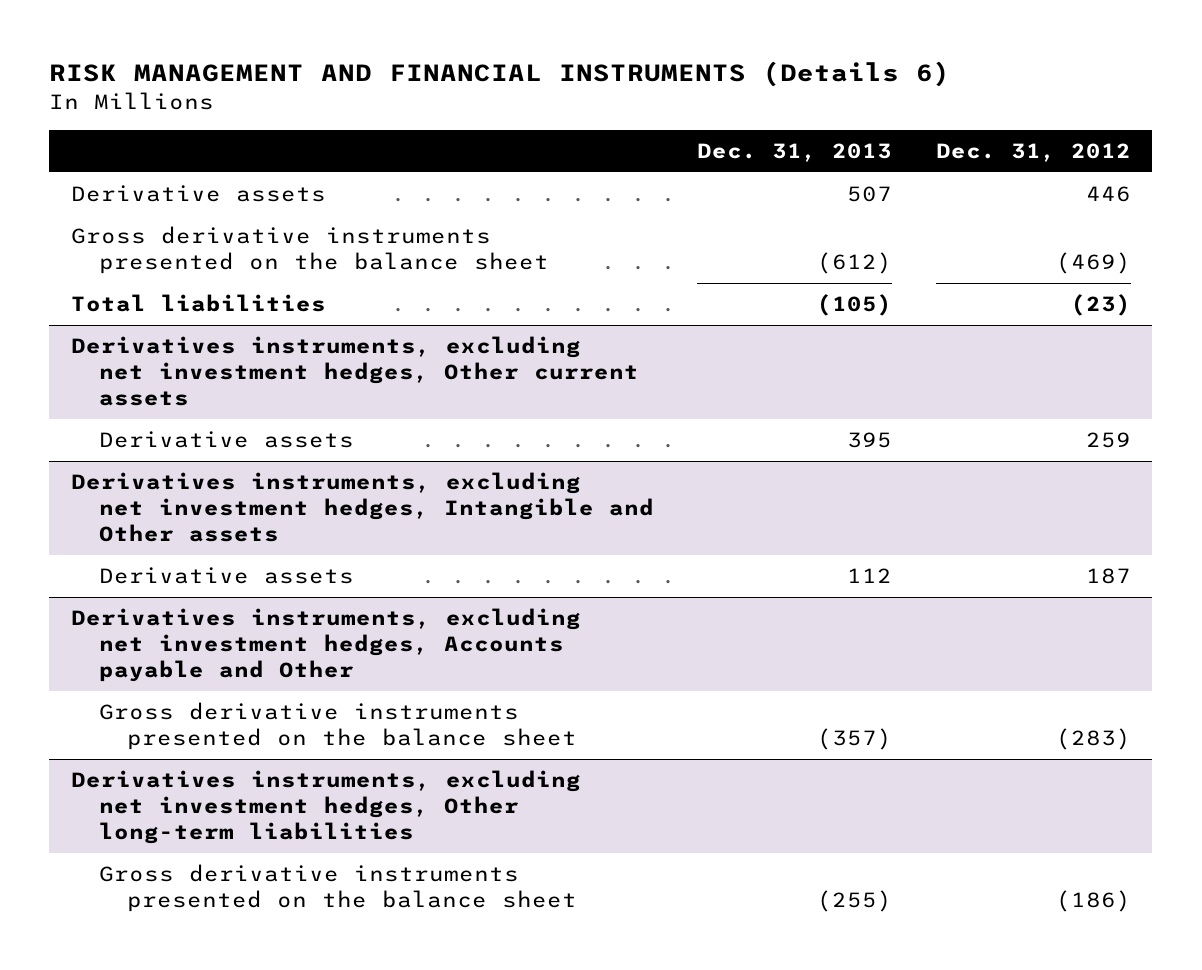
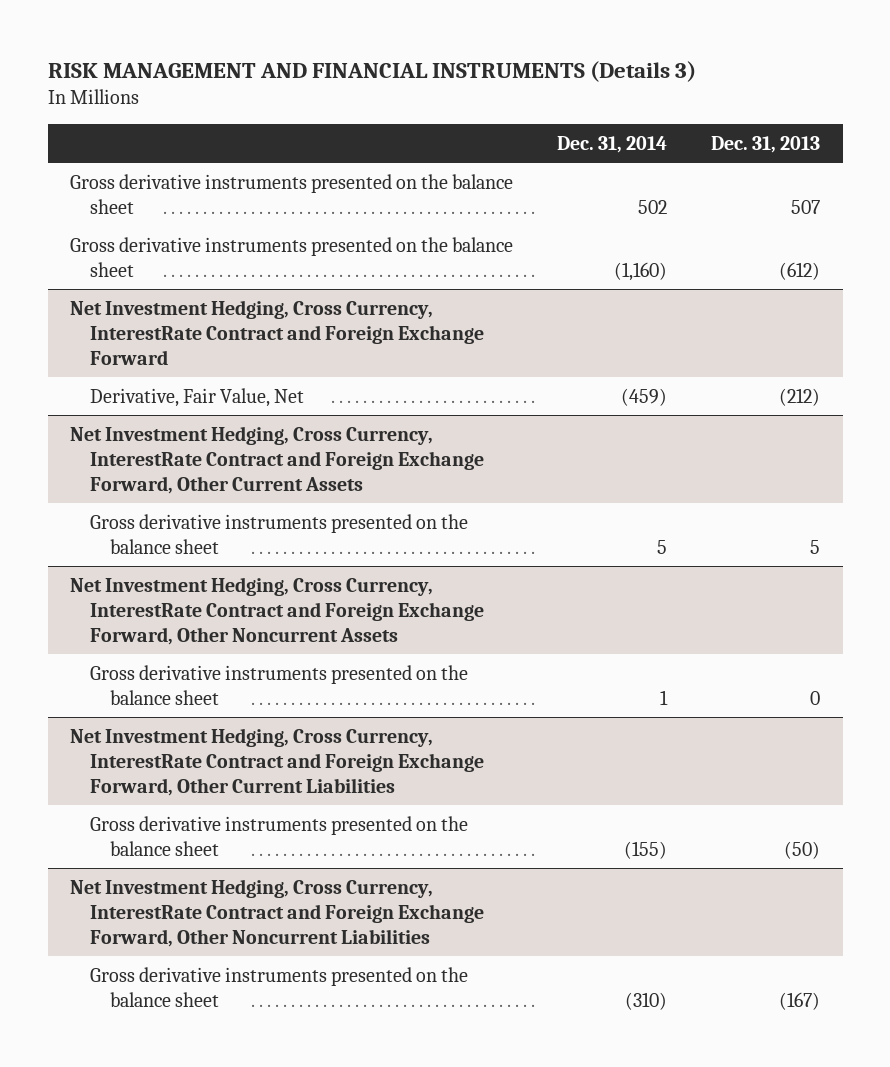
[49,61,951,88] RISK MANAGEMENT AND FINANCIAL INSTRUMENTS (Details 6) -> [47,61,696,83] RISK MANAGEMENT AND FINANCIAL INSTRUMENTS (Details 3)
[935,142,1131,162] Dec. 31, 2012 -> none
none -> [557,135,668,153] Dec. 31, 2014
[70,185,326,203] Derivative assets -> [69,173,513,214] Gross derivative instruments presented on the balance sheet
[70,294,326,313] Total liabilities -> none
[70,336,640,406] Derivatives instruments, excluding net investment hedges, Other current assets -> none
[99,431,355,449] Derivative assets -> none
[70,472,655,542] Derivatives instruments, excluding net investment hedges, Intangible and Other assets -> none
[99,567,355,585] Derivative assets -> none
[70,608,581,682] Derivatives instruments, excluding net investment hedges, Accounts payable and Other -> none
[70,770,581,844] Derivatives instruments, excluding net investment hedges, Other long-term liabilities -> none
none -> [69,299,484,365] Net Investment Hedging, Cross Currency, InterestRate Contract and Foreign Exchange Forward
none -> [89,387,304,407] Derivative, Fair Value, Net
none -> [69,425,484,494] Net Investment Hedging, Cross Currency, InterestRate Contract and Foreign Exchange Forward, Other Current Assets
none -> [89,513,468,554] Gross derivative instruments presented on the balance sheet
none -> [69,576,484,645] Net Investment Hedging, Cross Currency, InterestRate Contract and Foreign Exchange Forward, Other Noncurrent Assets
none -> [89,664,468,705] Gross derivative instruments presented on the balance sheet
none -> [69,727,484,796] Net Investment Hedging, Cross Currency, InterestRate Contract and Foreign Exchange Forward, Other Current Liabilities
[817,728,893,751] (357) -> [784,840,821,859] (50)
none -> [69,878,484,947] Net Investment Hedging, Cross Currency, InterestRate Contract and Foreign Exchange Forward, Other Noncurrent Liabilities
[817,890,893,913] (255) -> [779,991,821,1010] (167)

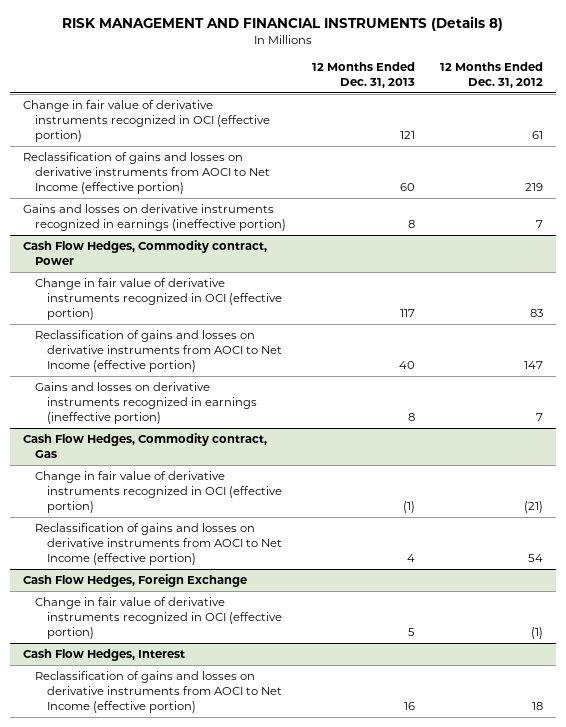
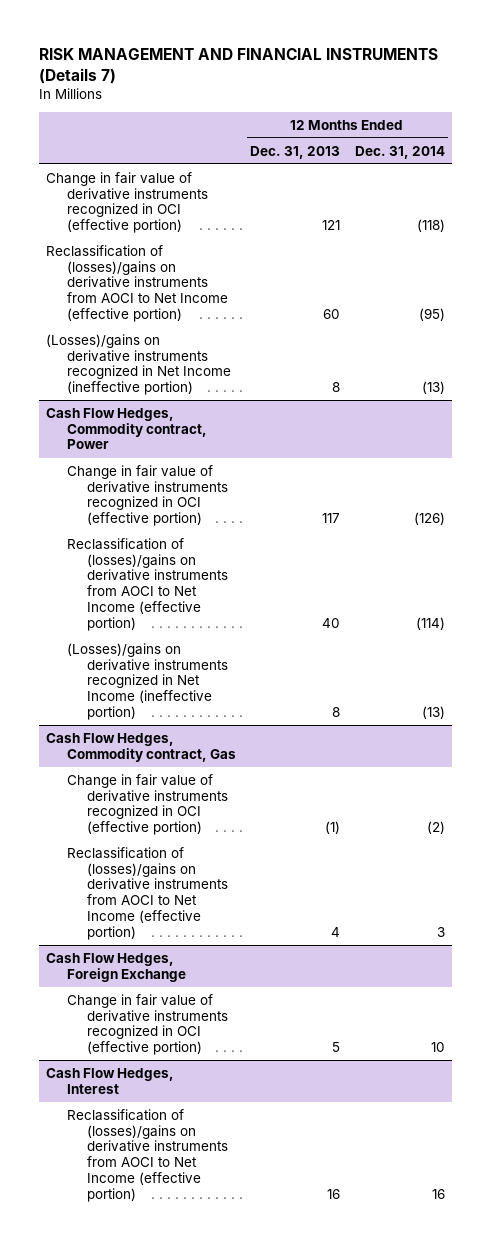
[62,16,504,32] RISK MANAGEMENT AND FINANCIAL INSTRUMENTS (Details 8) -> [39,47,439,84] RISK MANAGEMENT AND FINANCIAL INSTRUMENTS (Details 7)
[440,61,544,88] 12 Months Ended Dec. 31, 2012 -> none
none -> [354,145,445,159] Dec. 31, 2014
[23,152,270,194] Reclassification of gains and losses on derivative instruments from AOCI to Net Income (effective portion) -> [46,244,228,323] Reclassification of (losses)/gains on derivative instruments from AOCI to Net Income (effective portion)
[23,204,286,231] Gains and losses on derivative instruments recognized in earnings (ineffective portion) -> [46,333,231,396] (Losses)/gains on derivative instruments recognized in Net Income (ineffective portion)
[34,330,282,372] Reclassification of gains and losses on derivative instruments from AOCI to Net Income (effective portion) -> [66,537,228,632] Reclassification of (losses)/gains on derivative instruments from AOCI to Net Income (effective portion)
[34,382,257,424] Gains and losses on derivative instruments recognized in earnings (ineffective portion) -> [66,642,228,721] (Losses)/gains on derivative instruments recognized in Net Income (ineffective portion)
[34,523,282,565] Reclassification of gains and losses on derivative instruments from AOCI to Net Income (effective portion) -> [66,846,228,941] Reclassification of (losses)/gains on derivative instruments from AOCI to Net Income (effective portion)
[34,671,282,713] Reclassification of gains and losses on derivative instruments from AOCI to Net Income (effective portion) -> [66,1108,228,1203] Reclassification of (losses)/gains on derivative instruments from AOCI to Net Income (effective portion)

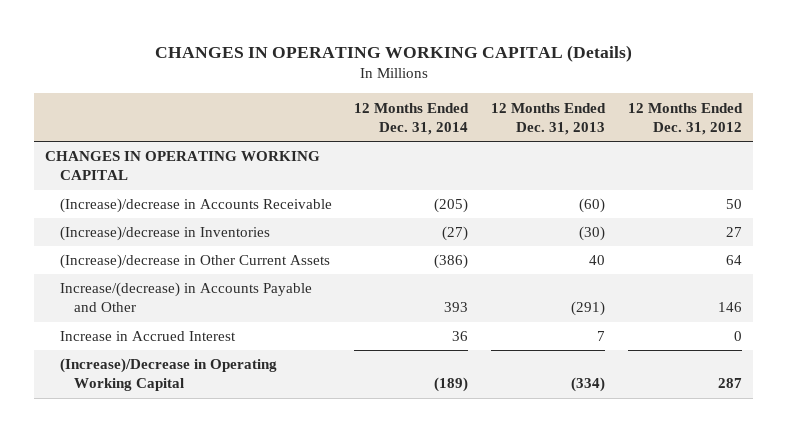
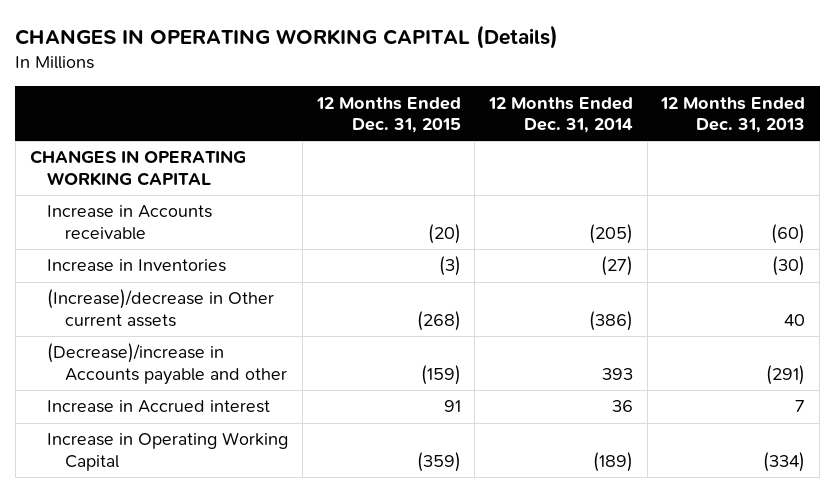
[627,102,743,135] 12 Months Ended Dec. 31, 2012 -> none
none -> [315,96,461,134] 12 Months Ended Dec. 31, 2015
[59,198,332,214] (Increase)/decrease in Accounts Receivable -> [47,205,213,241] Increase in Accounts receivable
[59,226,270,242] (Increase)/decrease in Inventories -> [47,259,227,273] Increase in Inventories
[59,254,330,270] (Increase)/decrease in Other Current Assets -> [47,289,275,328] (Increase)/decrease in Other current assets
[59,282,312,313] Increase/(decrease) in Accounts Payable and Other -> [47,343,288,386] (Decrease)/increase in Accounts payable and other
[59,331,236,342] Increase in Accrued Interest -> [47,400,271,414] Increase in Accrued interest
[59,358,277,392] (Increase)/Decrease in Operating Working Capital -> [47,432,289,472] Increase in Operating Working Capital

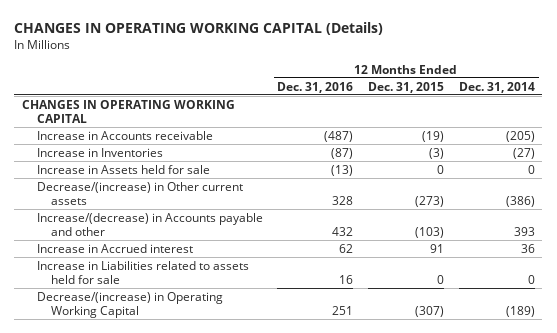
[660,96,806,134] 12 Months Ended Dec. 31, 2013 -> none
none -> [277,81,354,93] Dec. 31, 2016
[427,224,461,245] (20) -> [422,130,445,142] (19)
none -> [36,164,210,174] Increase in Assets held for sale
[47,289,275,328] (Increase)/decrease in Other current assets -> [36,181,243,205] Decrease/(increase) in Other current assets
[416,311,461,332] (268) -> [415,195,445,207] (273)
[47,343,288,386] (Decrease)/increase in Accounts payable and other -> [36,212,263,236] Increase/(decrease) in Accounts payable and other
[420,365,461,386] (159) -> [415,226,445,238] (103)
none -> [36,260,249,284] Increase in Liabilities related to assets held for sale
[47,432,289,472] Increase in Operating Working Capital -> [36,291,223,318] Decrease/(increase) in Operating Working Capital
[416,452,461,473] (359) -> [415,305,445,317] (307)

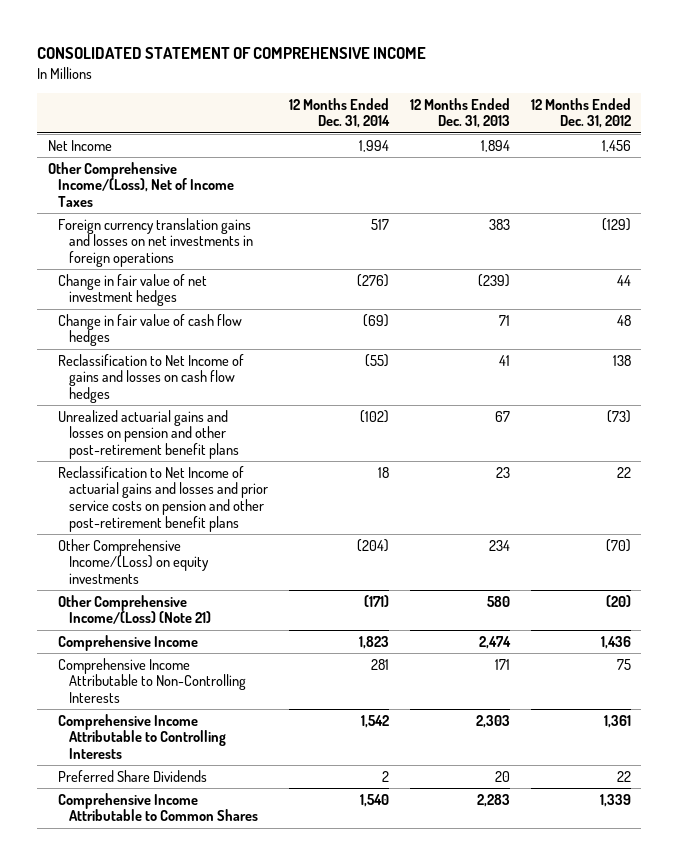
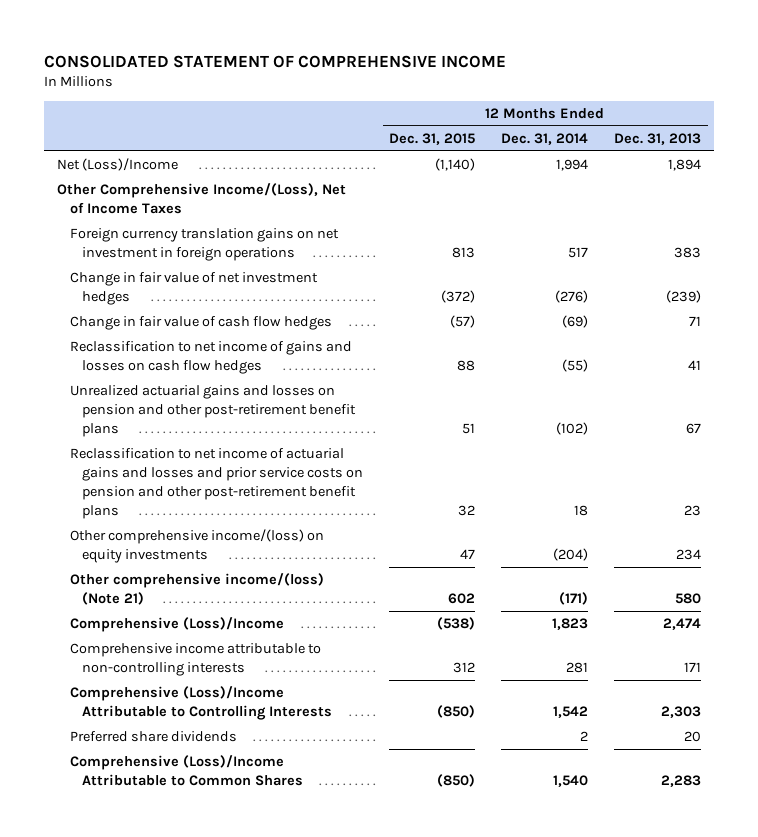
[531,97,632,129] 12 Months Ended Dec. 31, 2012 -> none
none -> [389,132,476,145] Dec. 31, 2015
[47,139,112,151] Net Income -> [56,158,178,172] Net (Loss)/Income
[58,217,254,268] Foreign currency translation gains and losses on net investments in foreign operations -> [69,228,339,262] Foreign currency translation gains on net investment in foreign operations
[58,353,245,404] Reclassification to Net Income of gains and losses on cash flow hedges -> [69,341,352,375] Reclassification to net income of gains and losses on cash flow hedges
[58,465,269,533] Reclassification to Net Income of actuarial gains and losses and prior service costs on pension and other post-retirement benefit plans -> [69,448,364,520] Reclassification to net income of actuarial gains and losses and prior service costs on pension and other post-retirement benefit plans
[58,538,210,585] Other Comprehensive Income/(Loss) on equity investments -> [69,529,324,564] Other comprehensive income/(loss) on equity investments
[58,594,212,625] Other Comprehensive Income/(Loss) (Note 21) -> [69,573,324,606] Other comprehensive income/(loss) (Note 21)
[58,634,199,651] Comprehensive Income -> [69,617,284,633] Comprehensive (Loss)/Income
[58,657,247,704] Comprehensive Income Attributable to Non-Controlling Interests -> [69,643,321,677] Comprehensive income attributable to non-controlling interests
[58,713,227,760] Comprehensive Income Attributable to Controlling Interests -> [69,686,333,721] Comprehensive (Loss)/Income Attributable to Controlling Interests
[58,769,208,782] Preferred Share Dividends -> [69,731,237,743] Preferred share dividends
[58,792,259,822] Comprehensive Income Attributable to Common Shares -> [69,755,304,787] Comprehensive (Loss)/Income Attributable to Common Shares

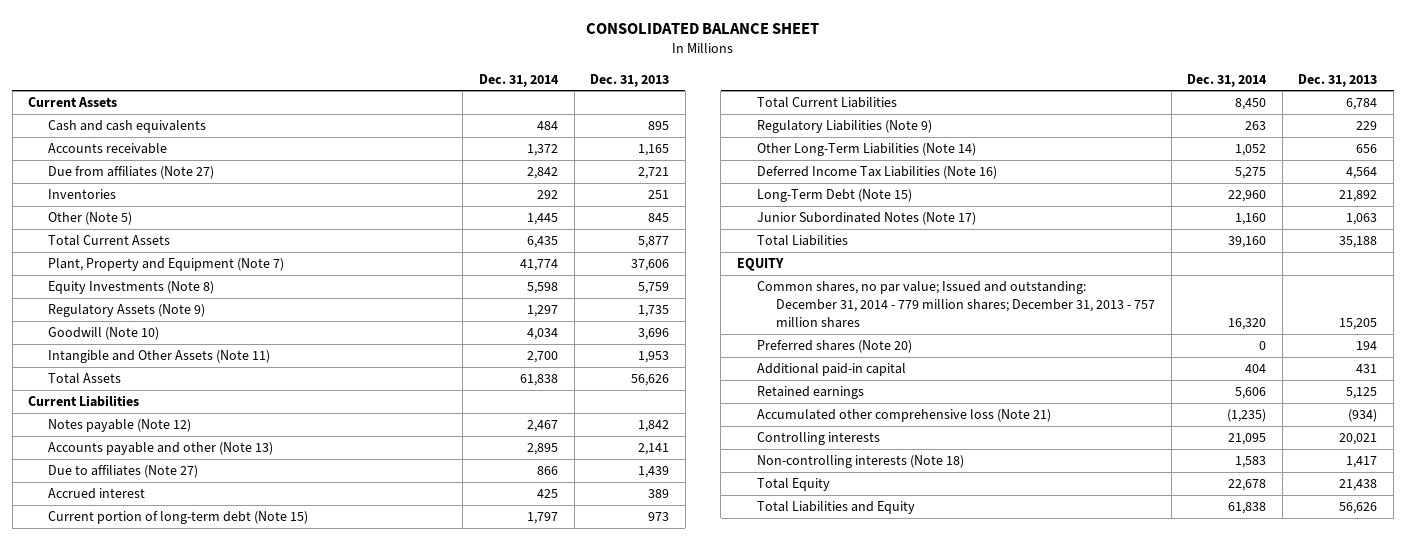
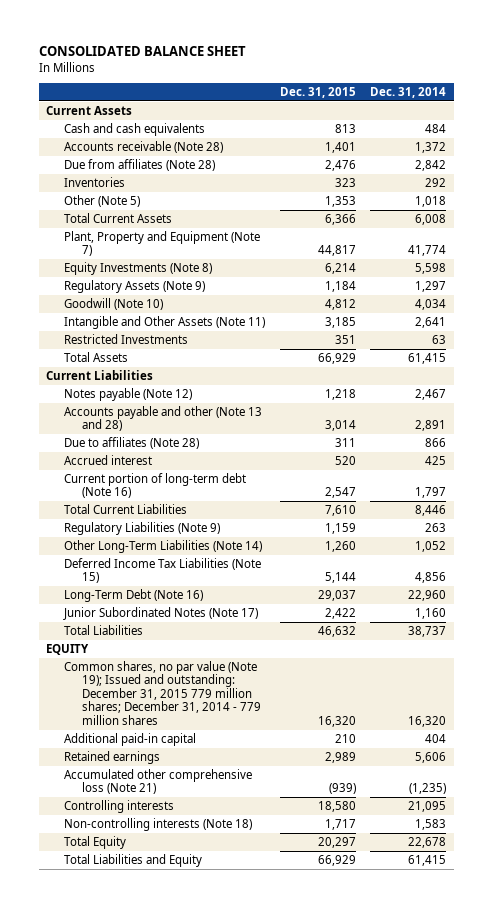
[590,73,670,87] Dec. 31, 2013 -> none
none -> [279,87,356,99] Dec. 31, 2015
[48,143,168,155] Accounts receivable -> [64,141,224,154] Accounts receivable (Note 28)
[48,166,215,180] Due from affiliates (Note 27) -> [64,159,216,172] Due from affiliates (Note 28)
[526,213,558,226] 1,445 -> [415,196,447,208] 1,018
[526,236,558,249] 6,435 -> [415,214,447,226] 6,008
[526,351,558,364] 2,700 -> [415,317,447,329] 2,641
none -> [64,334,189,345] Restricted Investments
[519,374,558,387] 61,838 -> [408,353,447,365] 61,415
[48,442,274,456] Accounts payable and other (Note 13) -> [64,406,263,432] Accounts payable and other (Note 13 and 28)
[526,443,558,456] 2,895 -> [415,420,447,432] 2,891
[48,465,199,479] Due to affiliates (Note 27) -> [64,437,200,450] Due to affiliates (Note 28)
[48,511,309,525] Current portion of long-term debt (Note 15) -> [64,473,247,499] Current portion of long-term debt (Note 16)
[1235,98,1267,111] 8,450 -> [415,505,447,517] 8,446
[756,166,997,180] Deferred Income Tax Liabilities (Note 16) -> [64,558,262,584] Deferred Income Tax Liabilities (Note 15)
[1235,167,1267,180] 5,275 -> [415,572,447,584] 4,856
[756,189,912,203] Long-Term Debt (Note 15) -> [64,589,204,603] Long-Term Debt (Note 16)
[1228,236,1267,249] 39,160 -> [408,626,447,638] 38,737
[756,340,912,354] Preferred shares (Note 20) -> none
[756,281,1156,328] Common shares, no par value; Issued and outstanding: December 31, 2014 - 779 million shares; December 31, 2013 - 757 million shares -> [64,661,262,725] Common shares, no par value (Note 19); Issued and outstanding: December 31, 2015 779 million shares; December 31, 2014 - 779 million shares
[1228,502,1267,515] 61,838 -> [408,855,447,867] 61,415

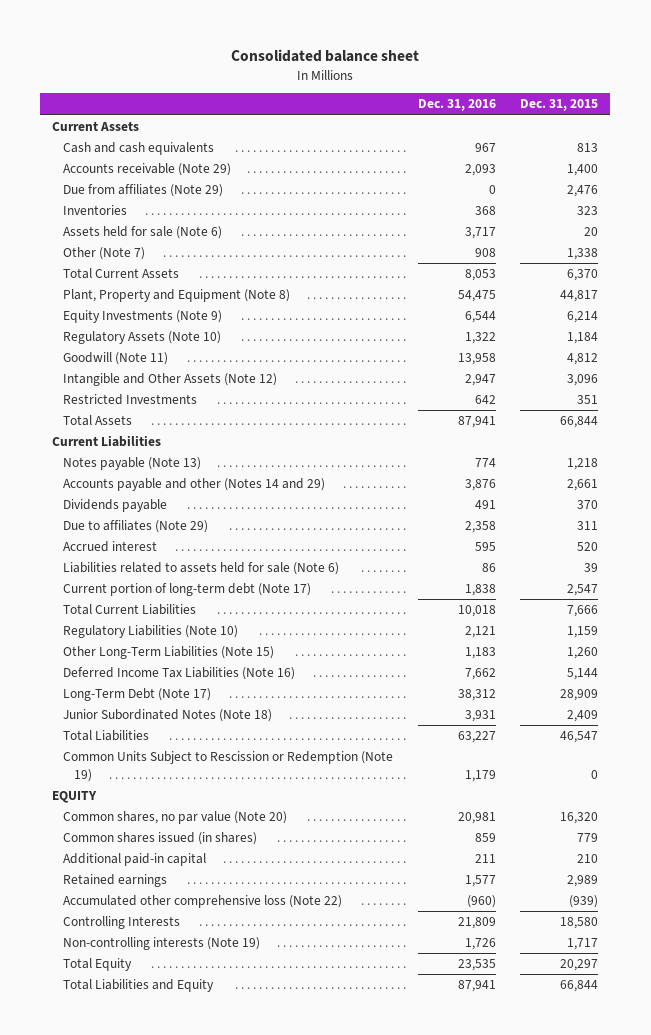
[38,46,246,57] CONSOLIDATED BALANCE SHEET -> [231,49,420,63] Consolidated balance sheet
[370,87,447,99] Dec. 31, 2014 -> none
none -> [417,99,496,112] Dec. 31, 2016
[64,141,224,154] Accounts receivable (Note 28) -> [63,163,232,177] Accounts receivable (Note 29)
[324,142,356,154] 1,401 -> [567,164,599,177] 1,400
[64,159,216,172] Due from affiliates (Note 28) -> [63,184,224,198] Due from affiliates (Note 29)
none -> [63,226,223,240] Assets held for sale (Note 6)
[64,195,141,208] Other (Note 5) -> [63,247,146,261] Other (Note 7)
[324,196,356,208] 1,353 -> [567,248,599,261] 1,338
[324,214,356,226] 6,366 -> [567,269,599,282] 6,370
[64,231,261,257] Plant, Property and Equipment (Note 7) -> [63,289,291,303] Plant, Property and Equipment (Note 8)
[64,262,213,276] Equity Investments (Note 8) -> [63,310,223,324] Equity Investments (Note 9)
[64,280,206,294] Regulatory Assets (Note 9) -> [63,331,222,345] Regulatory Assets (Note 10)
[64,298,164,311] Goodwill (Note 10) -> [63,352,169,366] Goodwill (Note 11)
[64,316,266,330] Intangible and Other Assets (Note 11) -> [63,373,278,387] Intangible and Other Assets (Note 12)
[324,317,356,329] 3,185 -> [567,374,599,387] 3,096
[317,353,356,365] 66,929 -> [560,416,599,429] 66,844
[64,388,193,402] Notes payable (Note 12) -> [63,457,202,471] Notes payable (Note 13)
[64,406,263,432] Accounts payable and other (Note 13 and 28) -> [63,478,326,492] Accounts payable and other (Notes 14 and 29)
[324,420,356,432] 3,014 -> [567,479,599,492] 2,661
none -> [63,499,168,513] Dividends payable
[64,437,200,450] Due to affiliates (Note 28) -> [63,520,209,534] Due to affiliates (Note 29)
none -> [63,562,340,576] Liabilities related to assets held for sale (Note 6)
[64,473,247,499] Current portion of long-term debt (Note 16) -> [63,583,312,597] Current portion of long-term debt (Note 17)
[324,505,356,517] 7,610 -> [567,605,599,618] 7,666
[64,522,221,536] Regulatory Liabilities (Note 9) -> [63,625,239,639] Regulatory Liabilities (Note 10)
[64,540,263,554] Other Long-Term Liabilities (Note 14) -> [63,646,275,660] Other Long-Term Liabilities (Note 15)
[64,558,262,584] Deferred Income Tax Liabilities (Note 15) -> [63,667,296,681] Deferred Income Tax Liabilities (Note 16)
[64,589,204,603] Long-Term Debt (Note 16) -> [63,688,212,702] Long-Term Debt (Note 17)
[317,590,356,602] 29,037 -> [560,689,599,702] 28,909
[63,607,259,621] Junior Subordinated Notes (Note 17) -> [63,709,273,723] Junior Subordinated Notes (Note 18)
[324,608,356,620] 2,422 -> [567,710,599,723] 2,409
[317,626,356,638] 46,632 -> [560,731,599,744] 46,547
none -> [63,751,394,782] Common Units Subject to Rescission or Redemption (Note 19)
[64,661,262,725] Common shares, no par value (Note 19); Issued and outstanding: December 31, 2015 779 million shares; December 31, 2014 - 779 million shares -> [63,811,288,825] Common shares, no par value (Note 20)
none -> [63,832,258,846] Common shares issued (in shares)
[64,769,253,795] Accumulated other comprehensive loss (Note 21) -> [63,895,343,909] Accumulated other comprehensive loss (Note 22)
[64,800,175,814] Controlling interests -> [63,916,181,930] Controlling Interests
[64,818,253,832] Non-controlling interests (Note 18) -> [63,937,261,951] Non-controlling interests (Note 19)
[317,855,356,867] 66,929 -> [560,980,599,993] 66,844

